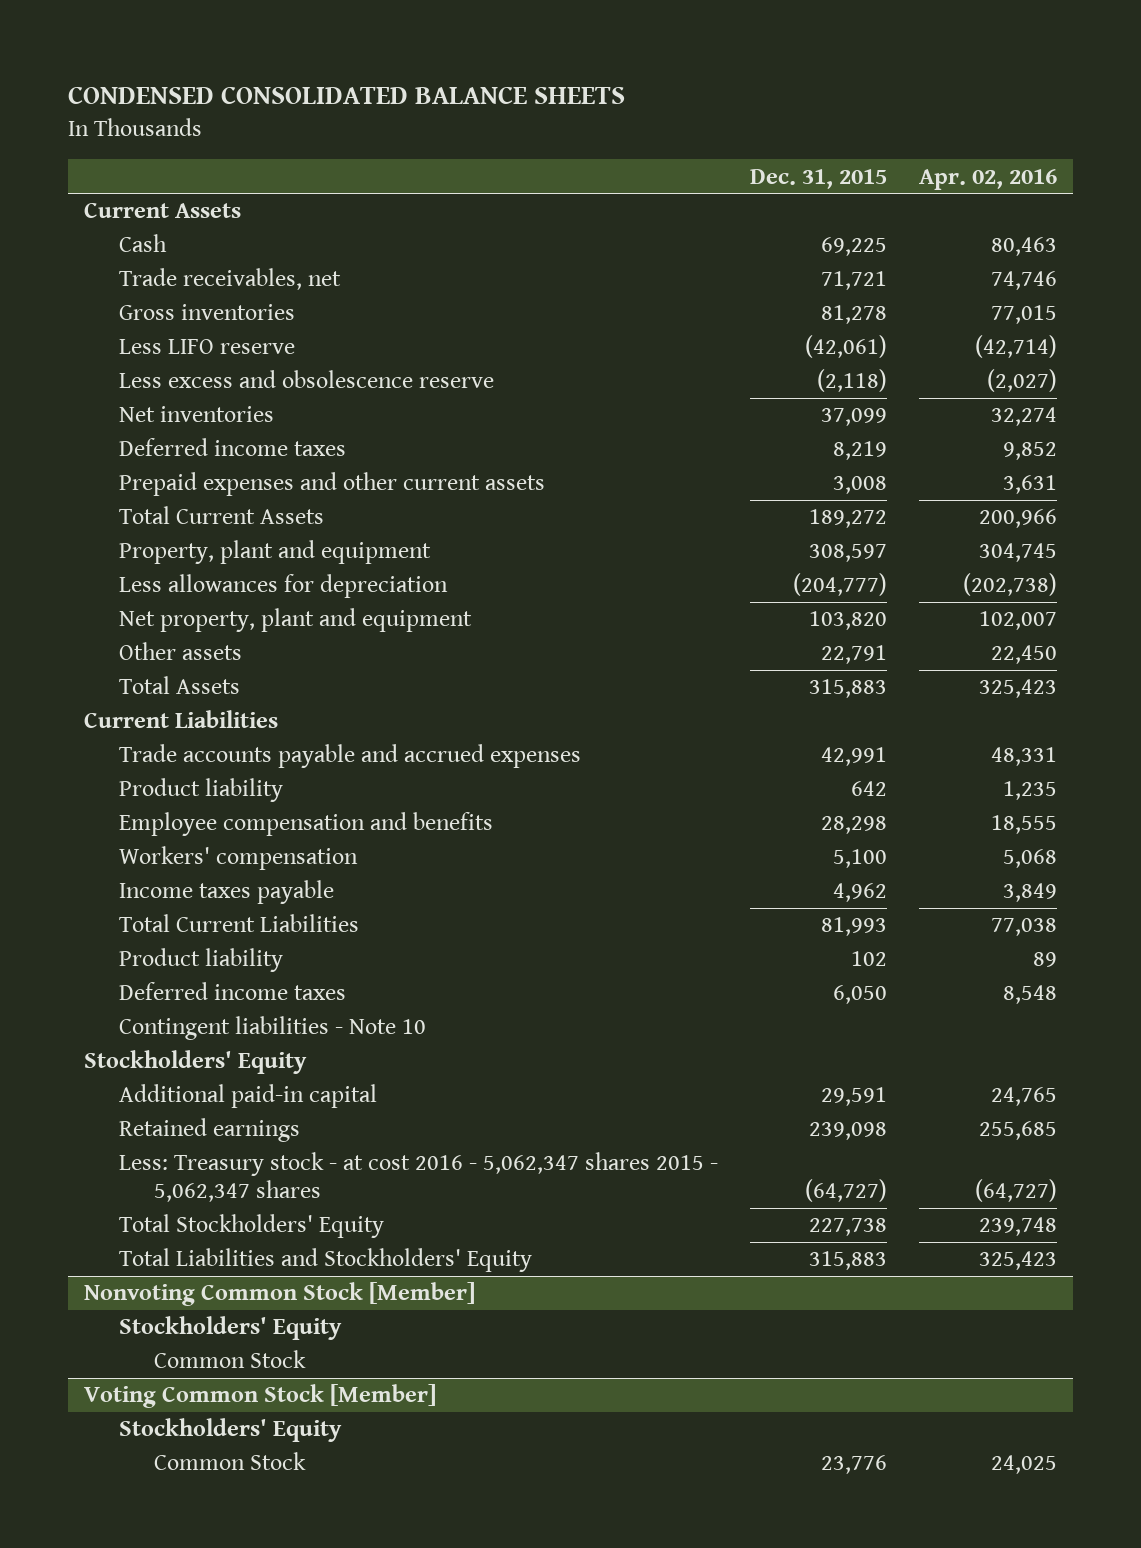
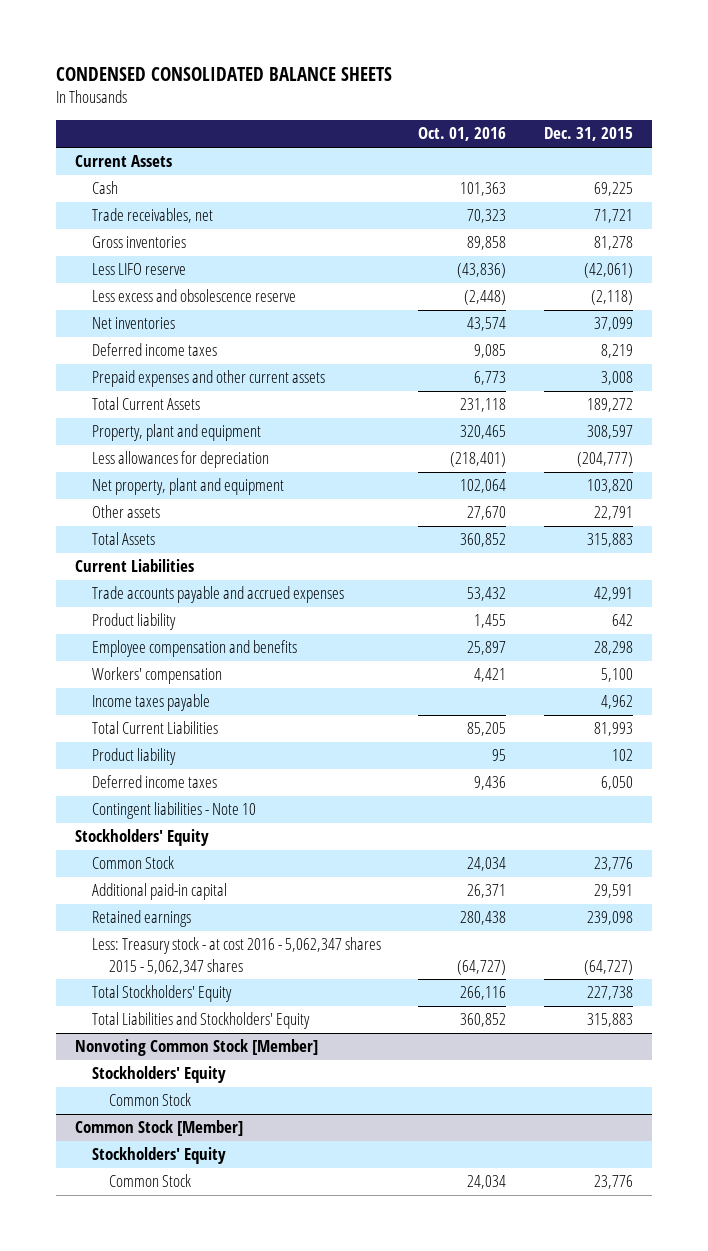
[919,168,1058,190] Apr. 02, 2016 -> none
none -> [418,127,507,142] Oct. 01, 2016
none -> [92,856,175,870] Common Stock
[84,1384,437,1409] Voting Common Stock [Member] -> [74,1120,243,1137] Common Stock [Member]

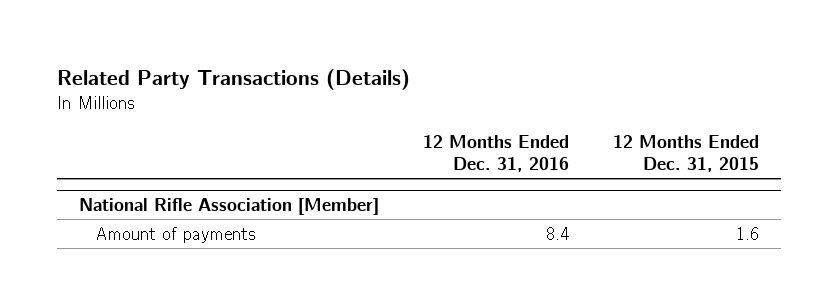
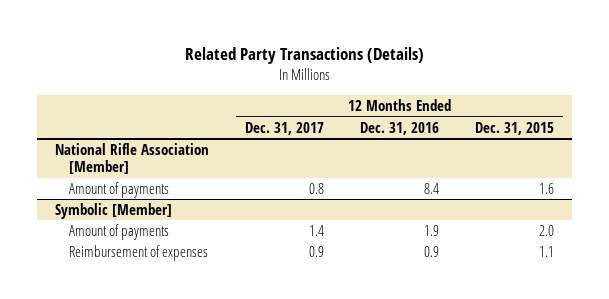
none -> [245,121,325,135] Dec. 31, 2017
none -> [54,203,172,220] Symbolic [Member]
none -> [69,224,170,241] Amount of payments
none -> [69,245,209,262] Reimbursement of expenses

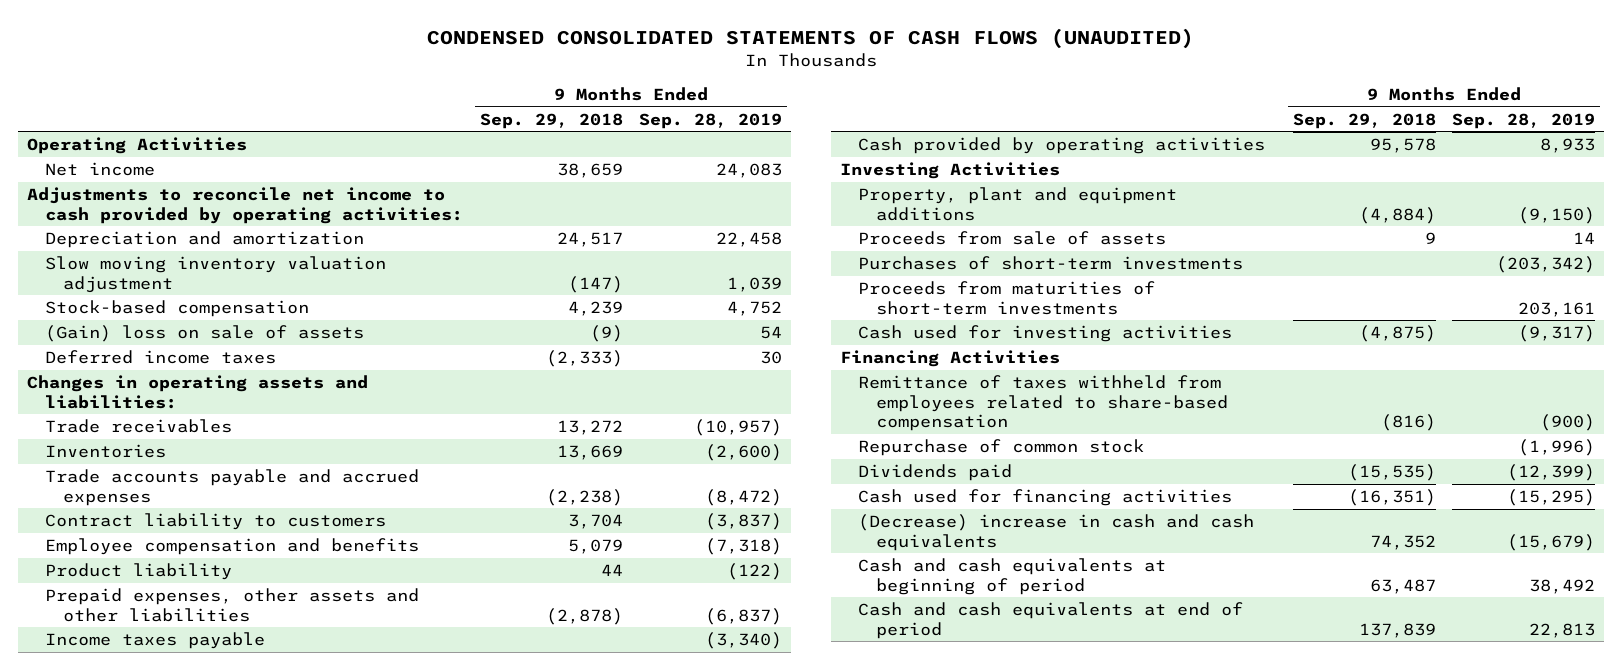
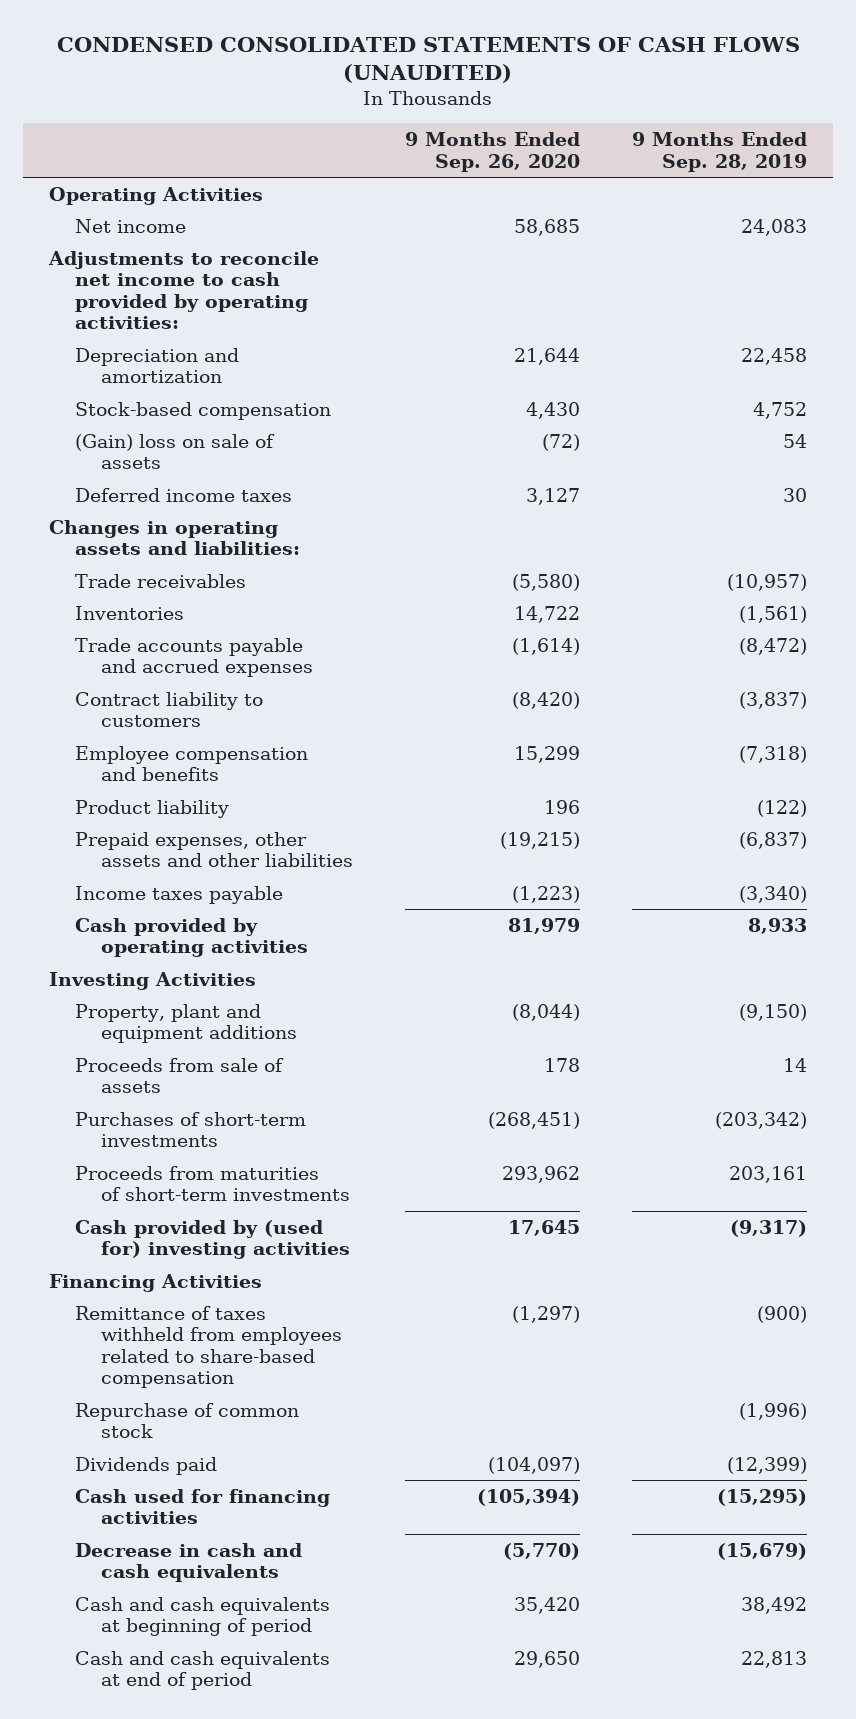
[479,112,623,129] Sep. 29, 2018 -> none
none -> [405,132,581,172] 9 Months Ended Sep. 26, 2020
[44,256,386,293] Slow moving inventory valuation adjustment -> none
[705,444,783,462] (2,600) -> [738,605,807,623] (1,561)
[857,325,1232,343] Cash used for investing activities -> [75,1219,351,1260] Cash provided by (used for) investing activities
[857,514,1254,551] (Decrease) increase in cash and cash equivalents -> [75,1542,303,1583] Decrease in cash and cash equivalents

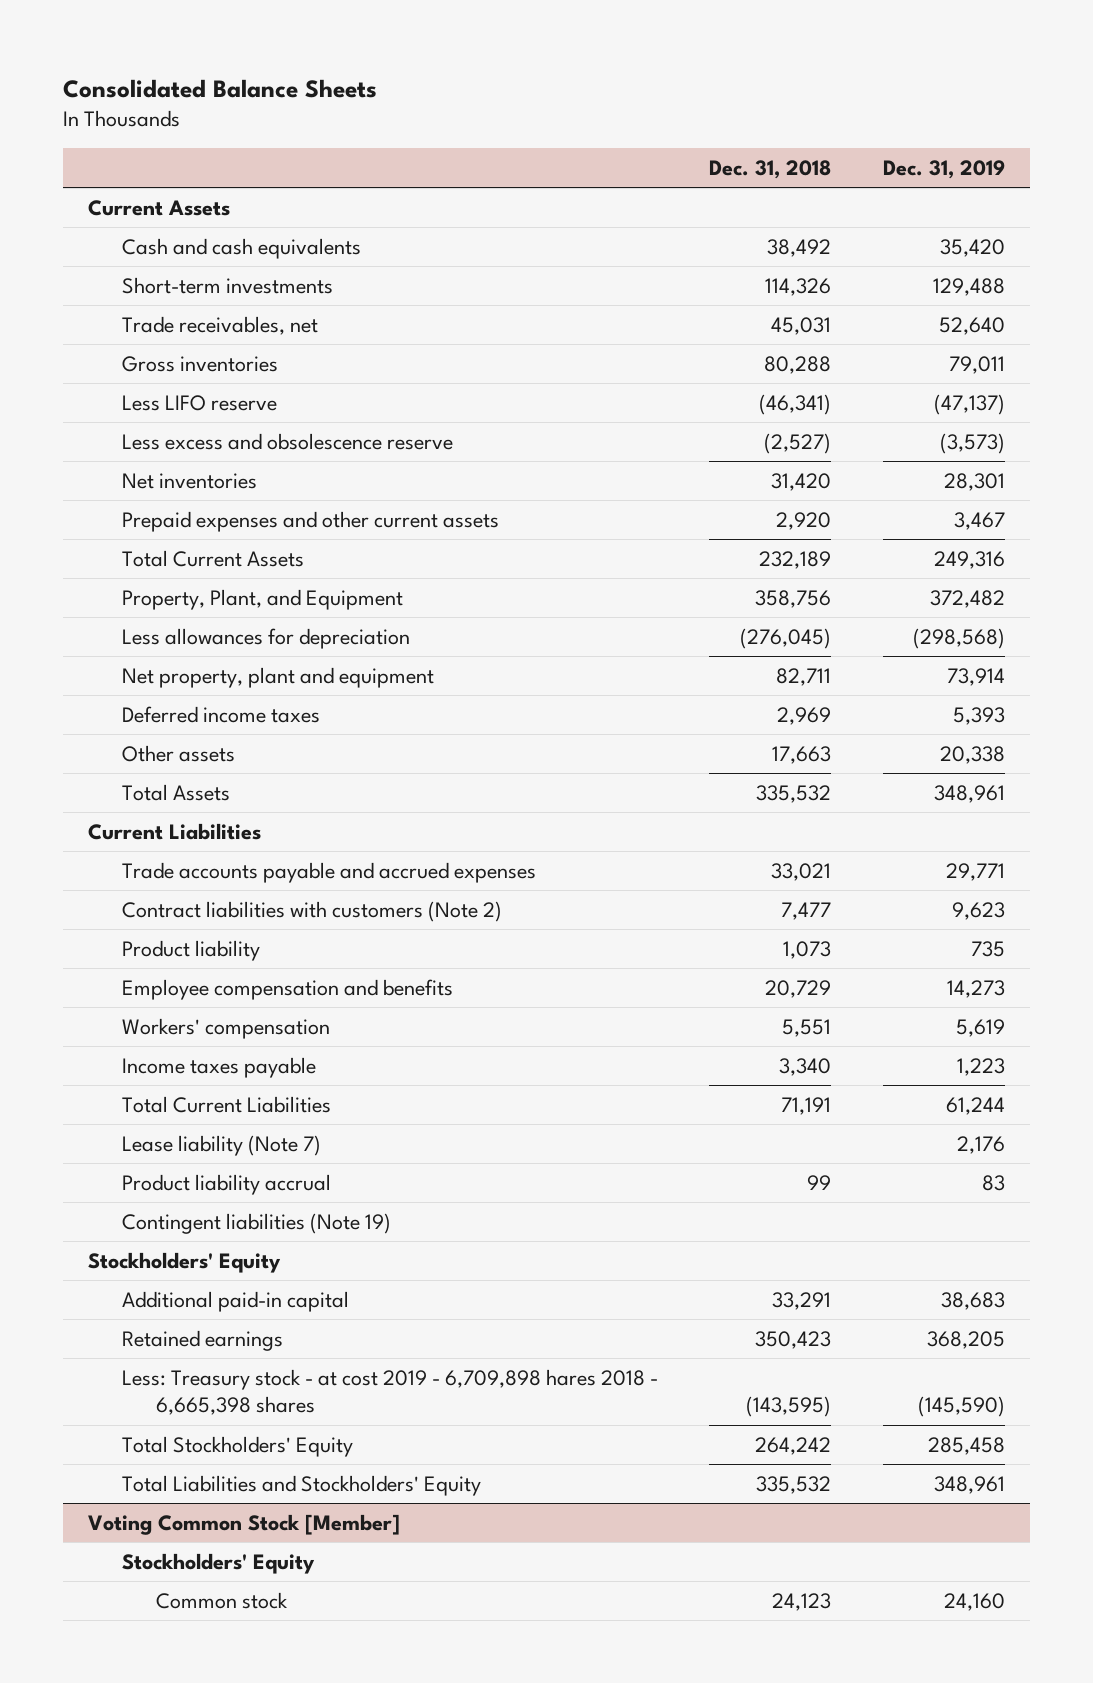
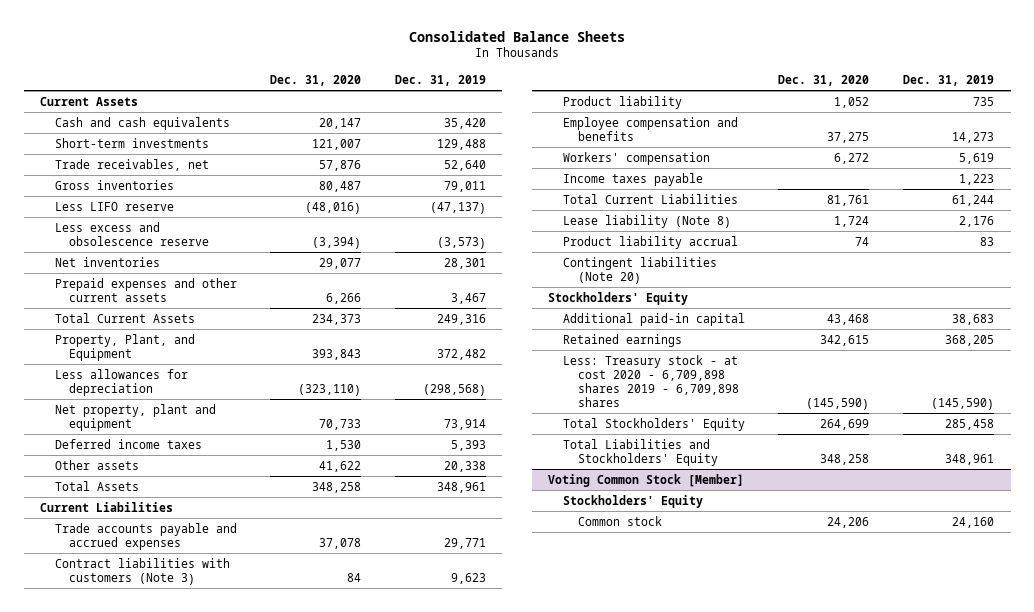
[709,159,832,179] Dec. 31, 2018 -> none
none -> [270,74,362,86] Dec. 31, 2020
[122,900,503,922] Contract liabilities with customers (Note 2) -> [54,557,230,585] Contract liabilities with customers (Note 3)
[122,1134,322,1156] Lease liability (Note 7) -> [562,214,731,228] Lease liability (Note 8)
[122,1212,392,1234] Contingent liabilities (Note 19) -> [562,256,717,284] Contingent liabilities (Note 20)
[122,1368,659,1416] Less: Treasury stock - at cost 2019 - 6,709,898 hares 2018 - 6,665,398 shares -> [562,354,739,407] Less: Treasury stock - at cost 2020 - 6,709,898 shares 2019 - 6,709,898 shares

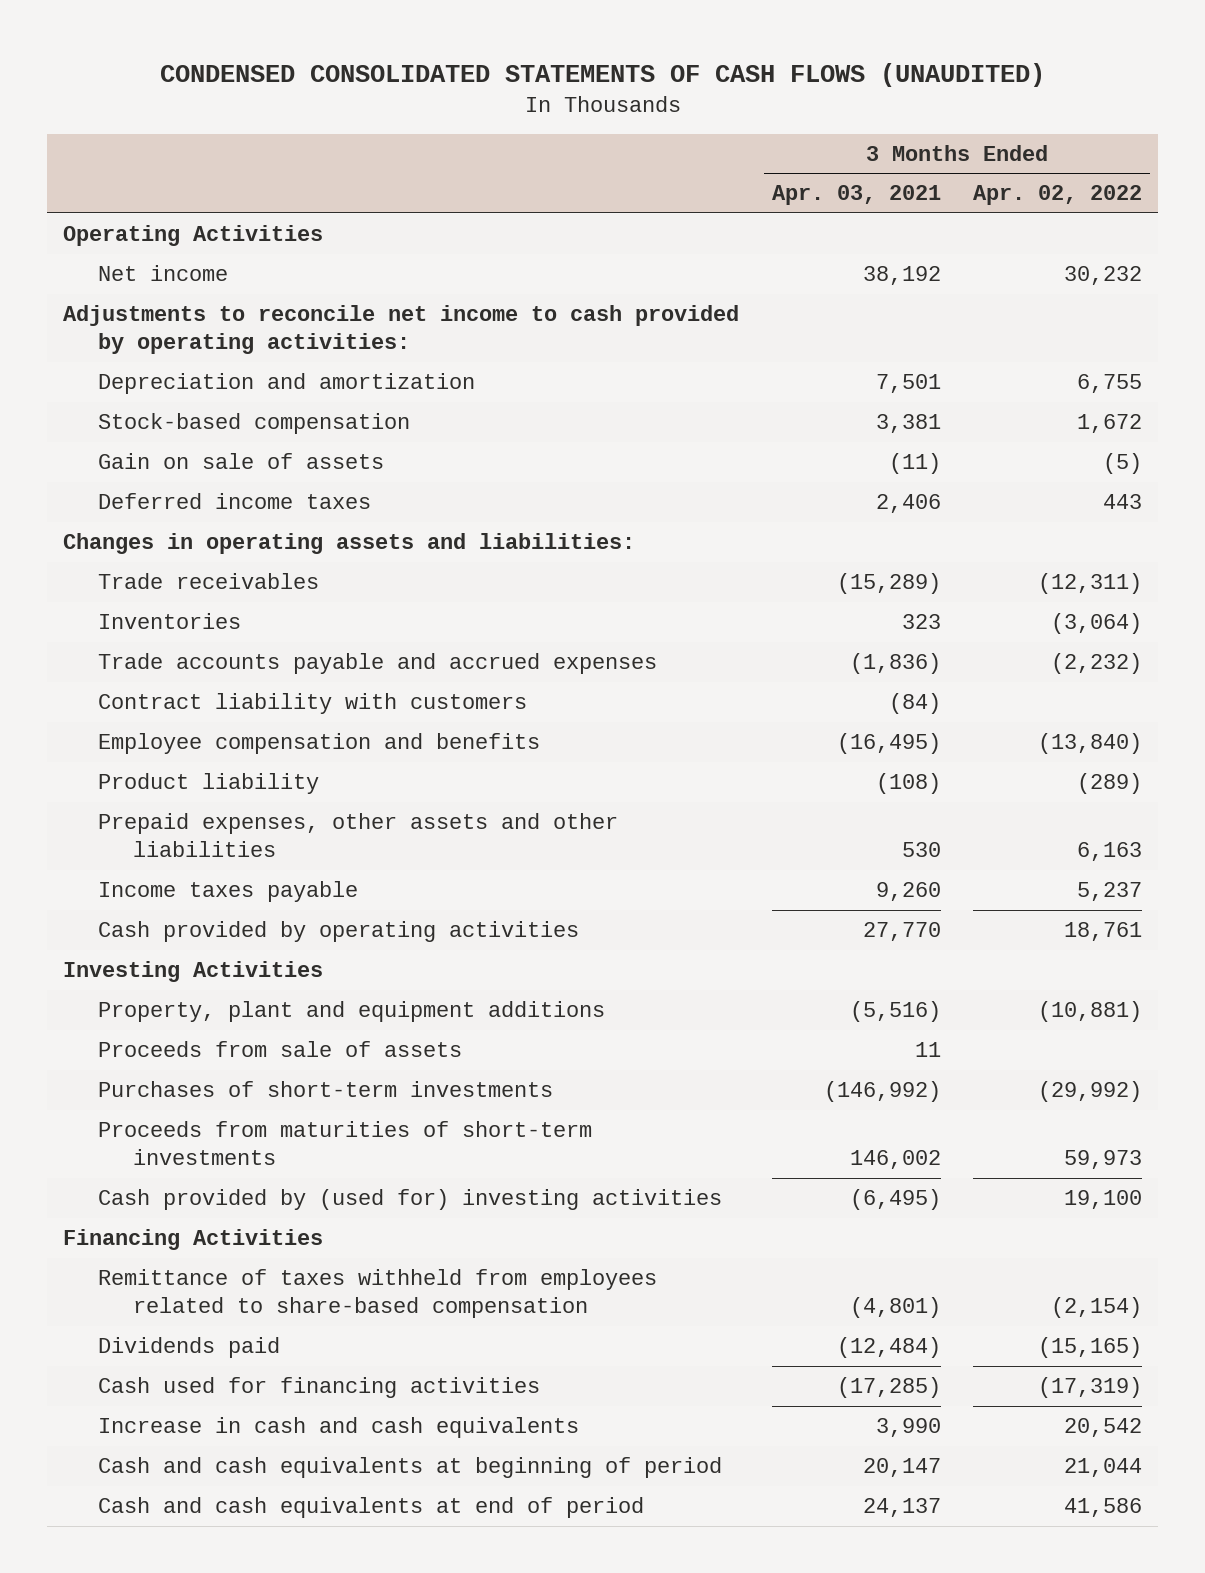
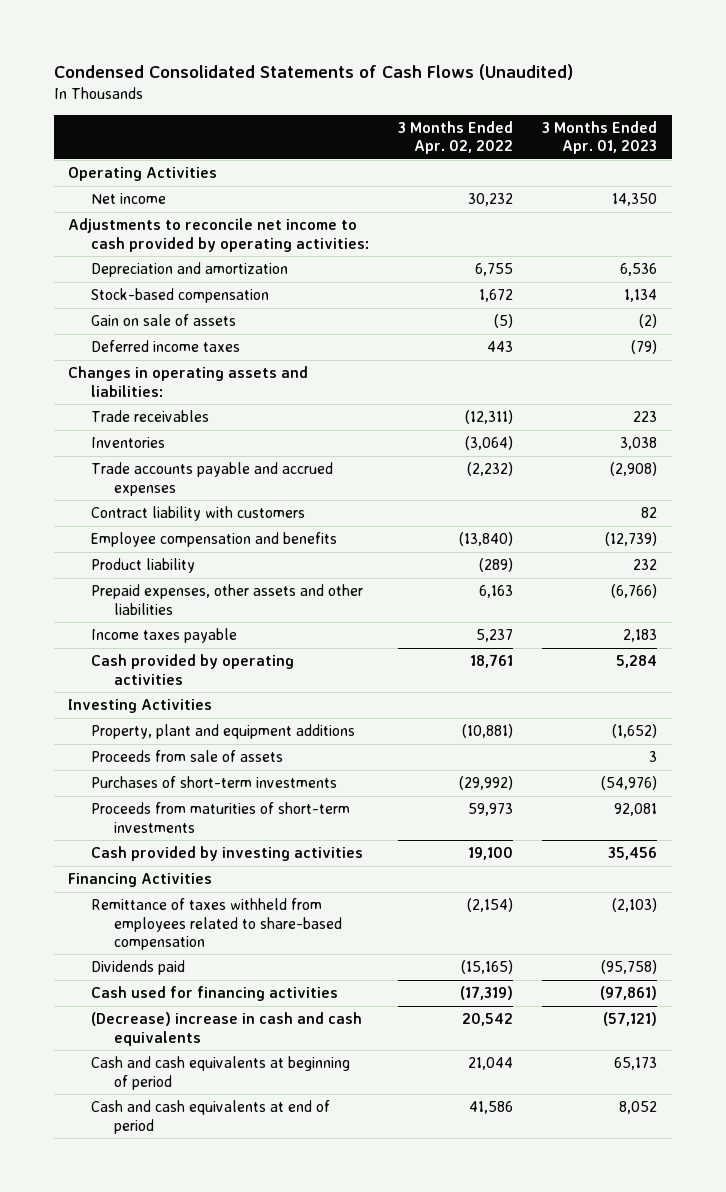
[159,62,1045,87] CONDENSED CONSOLIDATED STATEMENTS OF CASH FLOWS (UNAUDITED) -> [53,64,573,81] Condensed Consolidated Statements of Cash Flows (Unaudited)
[771,185,941,206] Apr. 03, 2021 -> none
none -> [542,120,658,155] 3 Months Ended Apr. 01, 2023
[98,1189,723,1211] Cash provided by (used for) investing activities -> [91,846,364,862] Cash provided by investing activities
[98,1417,580,1439] Increase in cash and cash equivalents -> [91,1012,363,1046] (Decrease) increase in cash and cash equivalents

